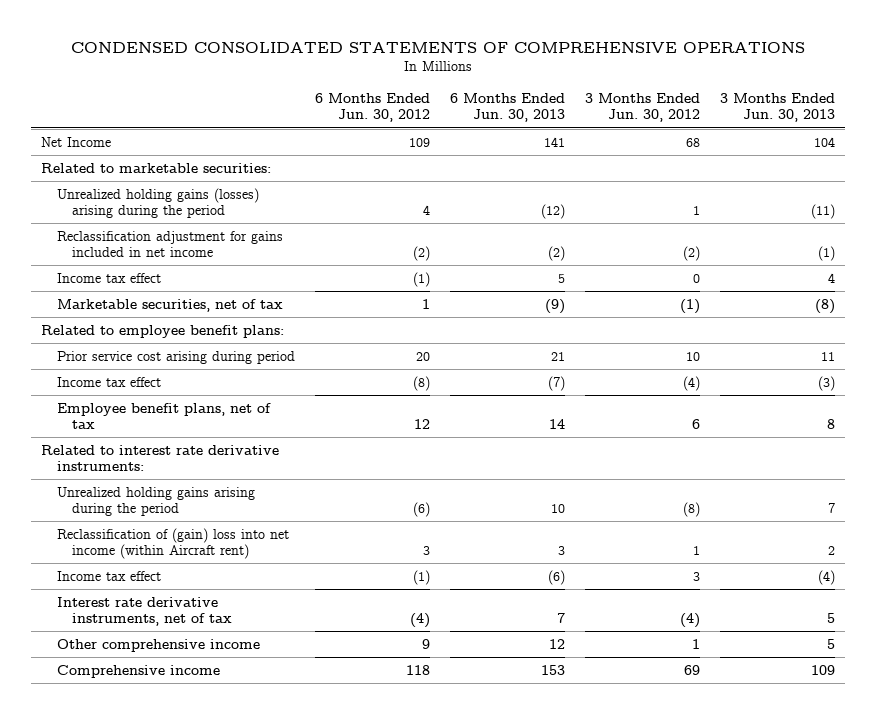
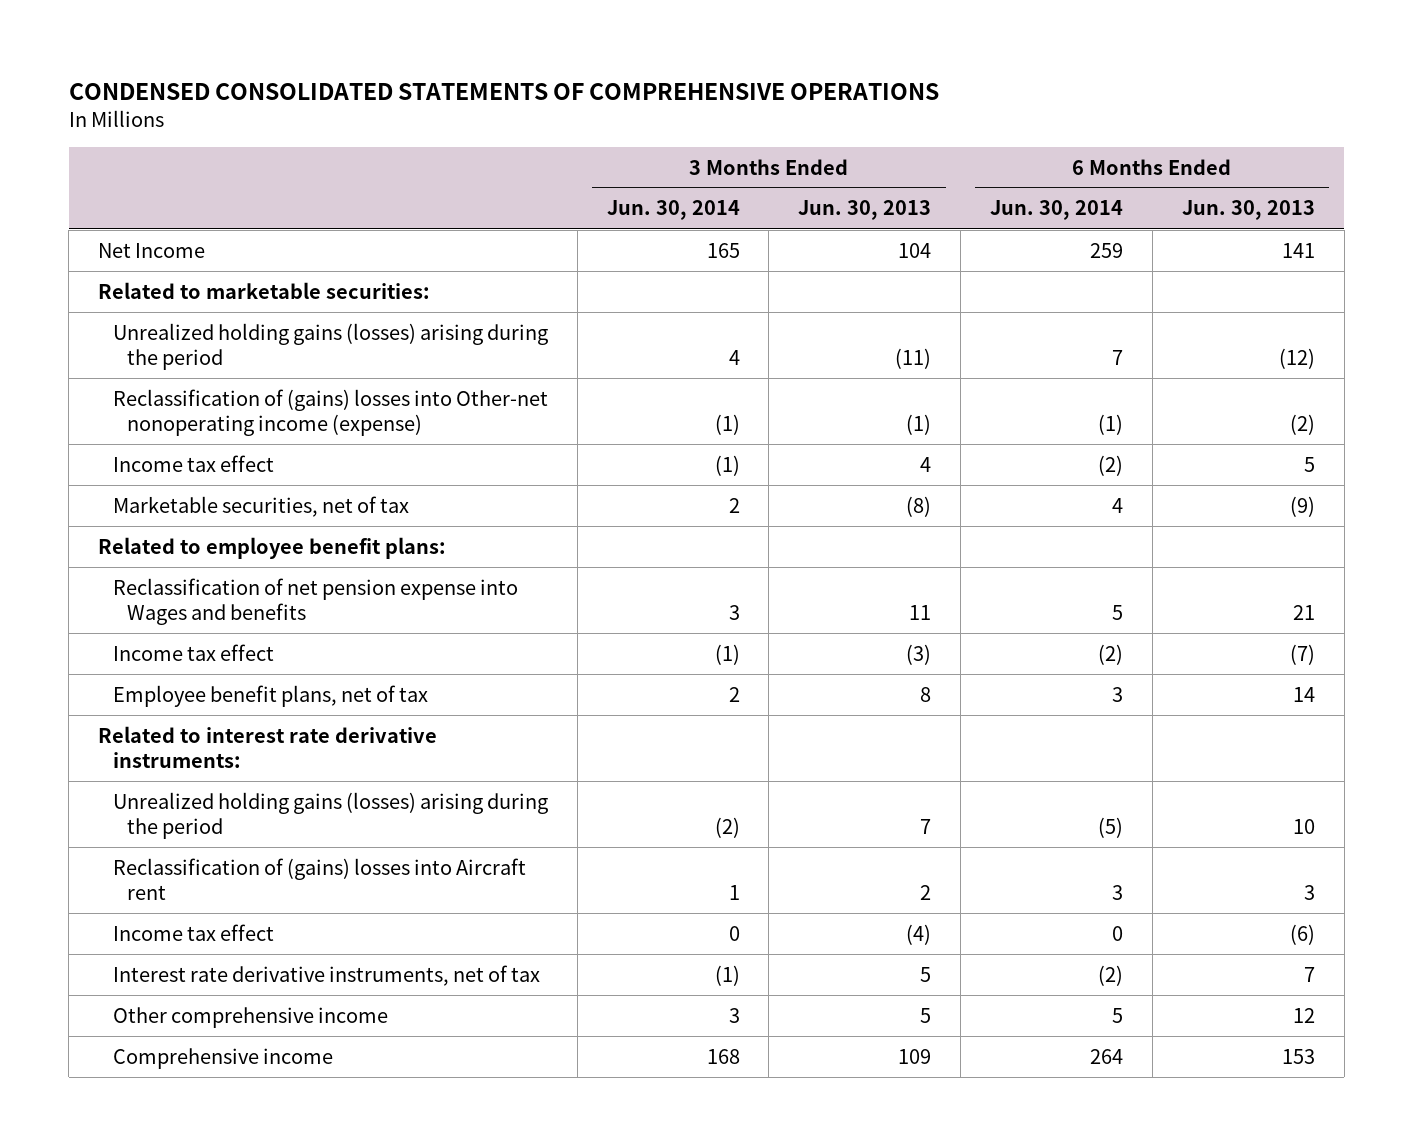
[314,93,430,123] 6 Months Ended Jun. 30, 2012 -> none
[584,93,700,123] 3 Months Ended Jun. 30, 2012 -> none
none -> [606,200,740,221] Jun. 30, 2014
none -> [989,200,1123,221] Jun. 30, 2014
[56,230,283,258] Reclassification adjustment for gains included in net income -> [112,388,548,436] Reclassification of (gains) losses into Other-net nonoperating income (expense)
[56,350,295,364] Prior service cost arising during period -> [112,577,518,625] Reclassification of net pension expense into Wages and benefits
[56,486,255,517] Unrealized holding gains arising during the period -> [112,791,548,839] Unrealized holding gains (losses) arising during the period
[56,527,289,560] Reclassification of (gain) loss into net income (within Aircraft rent) -> [112,857,526,900] Reclassification of (gains) losses into Aircraft rent

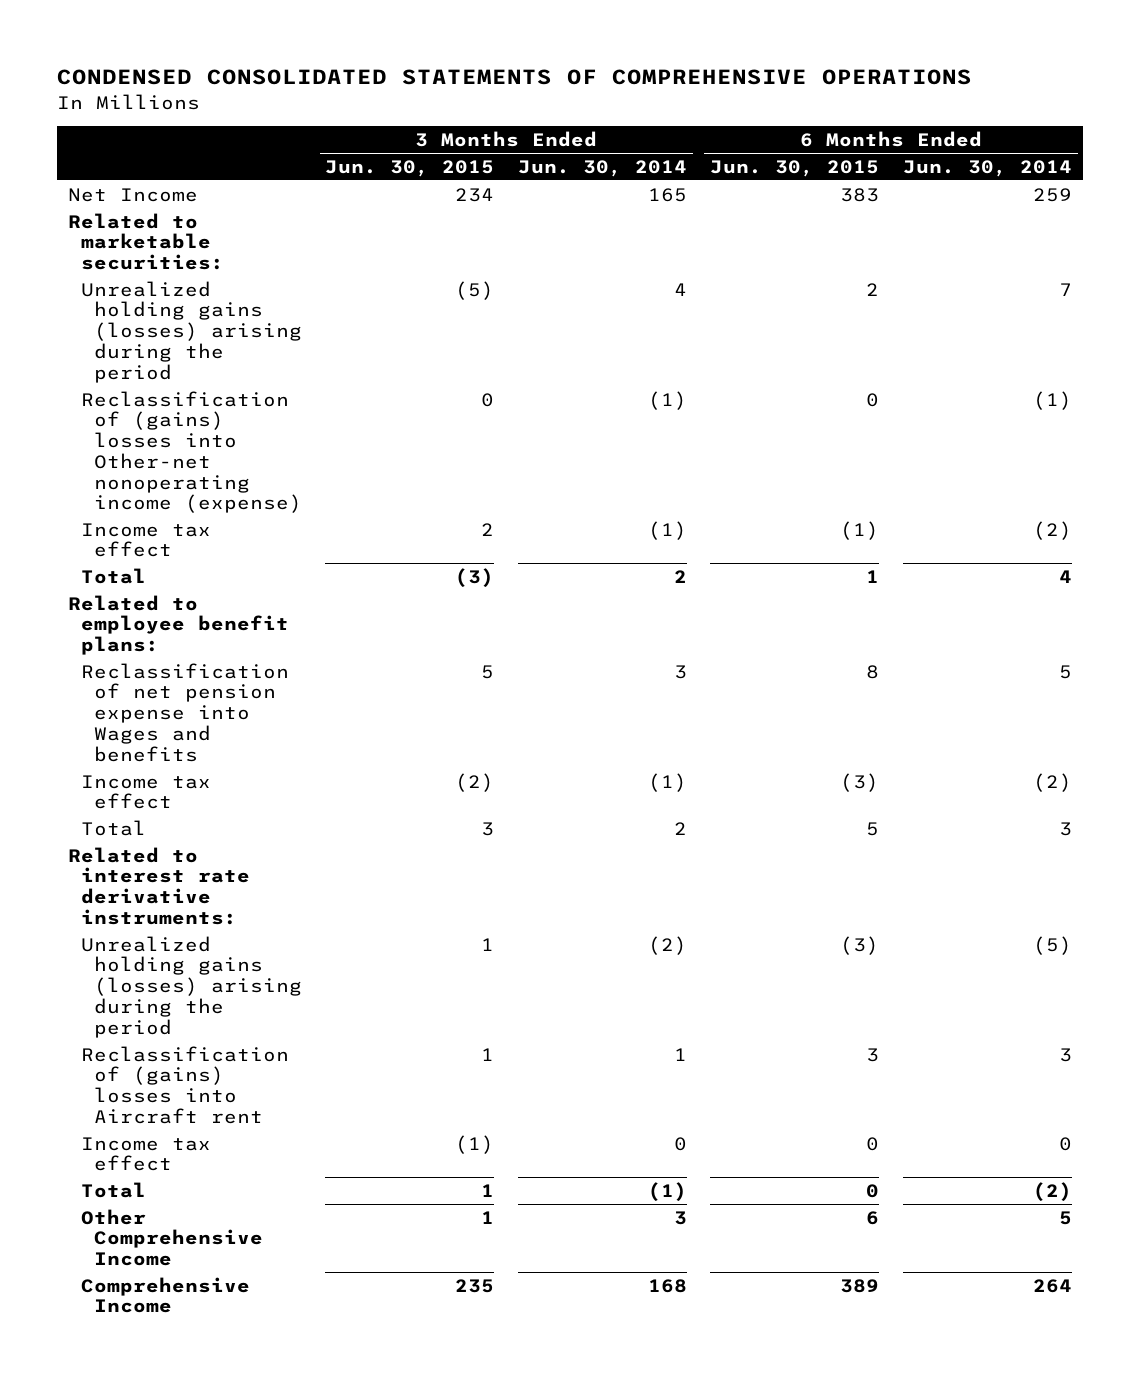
[798,200,932,221] Jun. 30, 2013 -> none
[1181,200,1315,221] Jun. 30, 2013 -> none
none -> [325,159,495,177] Jun. 30, 2015
none -> [710,159,880,177] Jun. 30, 2015
[112,495,409,517] Marketable securities, net of tax -> [81,567,147,584] Total
[112,684,428,707] Employee benefit plans, net of tax -> [81,819,147,836] Total
[112,964,540,986] Interest rate derivative instruments, net of tax -> [81,1181,147,1198] Total
[112,1006,388,1028] Other comprehensive income -> [81,1208,263,1267] Other Comprehensive Income
[112,1047,333,1069] Comprehensive income -> [81,1276,251,1314] Comprehensive Income

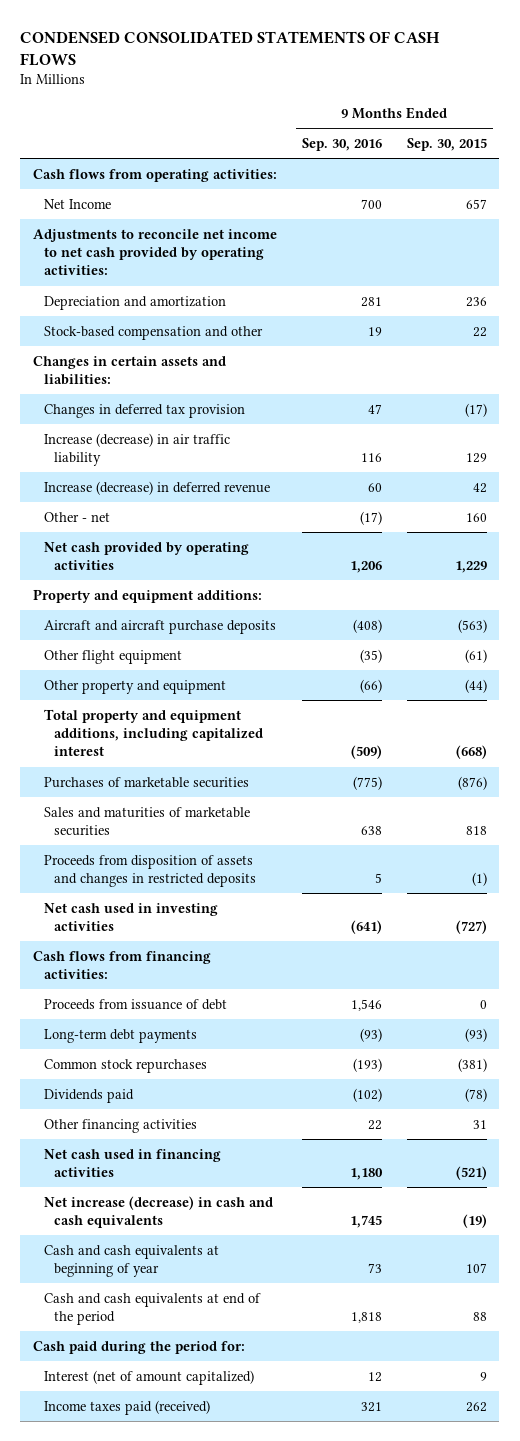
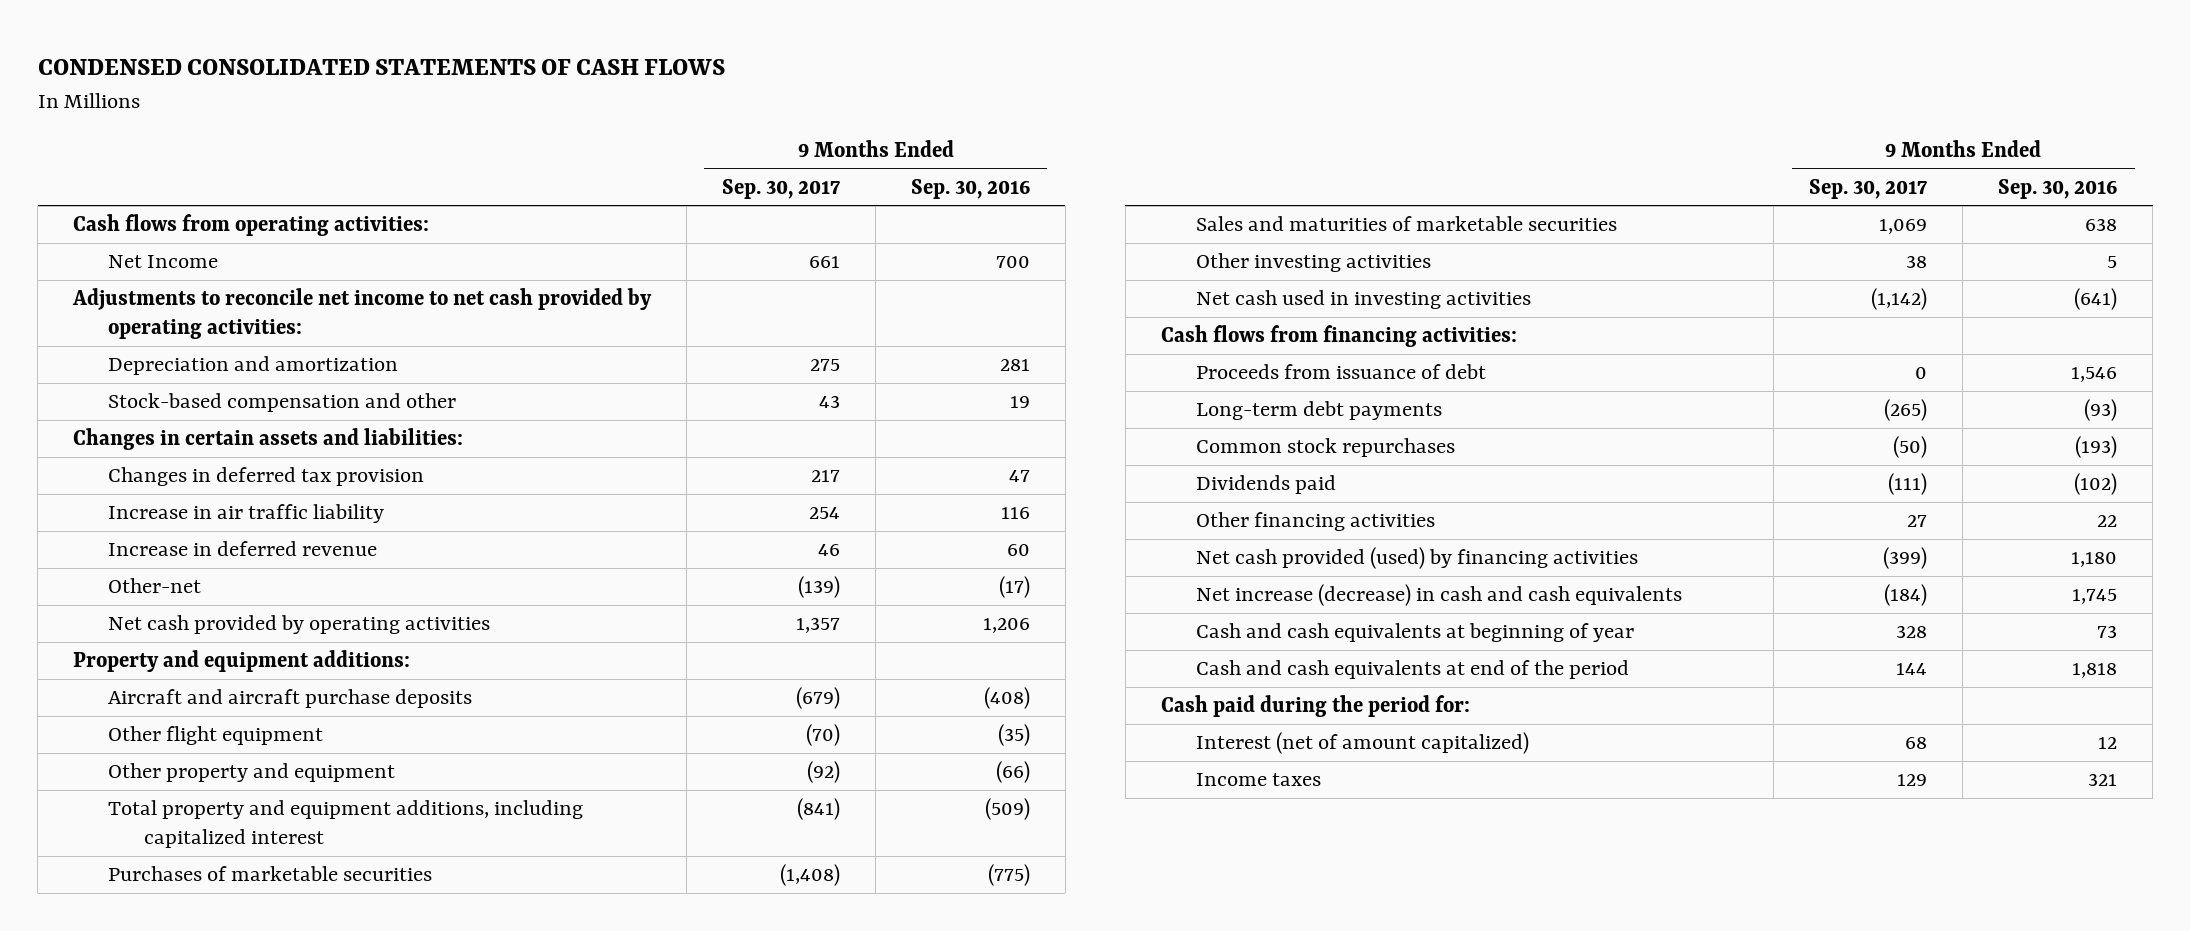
[406,137,487,151] Sep. 30, 2015 -> none
none -> [721,178,840,199] Sep. 30, 2017
[43,432,230,466] Increase (decrease) in air traffic liability -> [108,504,385,524] Increase in air traffic liability
[43,480,270,495] Increase (decrease) in deferred revenue -> [108,541,378,557] Increase in deferred revenue
[43,511,110,522] Other - net -> [108,578,202,594] Other-net
[43,854,257,887] Proceeds from disposition of assets and changes in restricted deposits -> [1195,253,1431,273] Other investing activities
[43,1148,221,1177] Net cash used in financing activities -> [1195,547,1638,570] Net cash provided (used) by financing activities
[43,1399,210,1415] Income taxes paid (received) -> [1195,773,1321,787] Income taxes

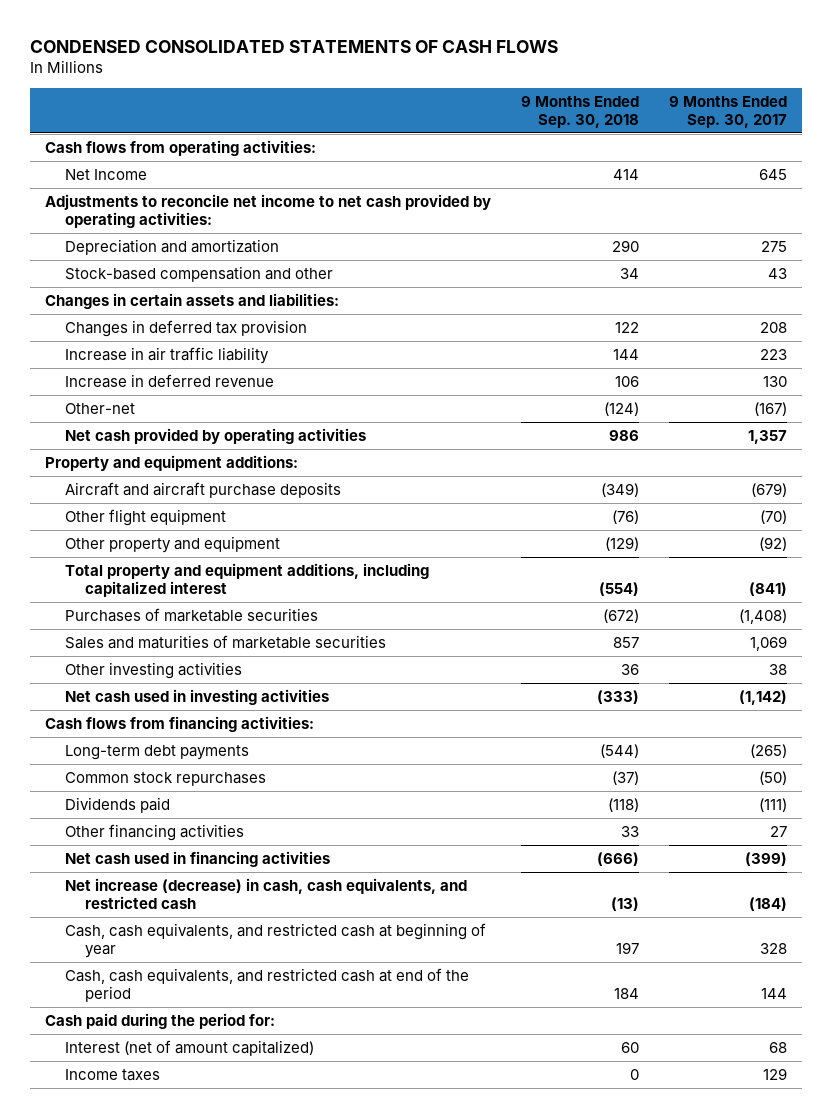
[910,178,1030,199] Sep. 30, 2016 -> none
none -> [520,96,639,128] 9 Months Ended Sep. 30, 2018
[808,256,840,269] 661 -> [758,168,787,180] 645
[810,470,840,483] 217 -> [759,321,787,333] 208
[808,507,840,520] 254 -> [759,348,787,360] 223
[817,544,840,557] 46 -> [762,375,787,387] 130
[797,576,840,599] (139) -> [753,401,787,416] (167)
[1195,364,1486,380] Proceeds from issuance of debt -> none
[1195,547,1638,570] Net cash provided (used) by financing activities -> [65,850,331,867] Net cash used in financing activities
[1195,584,1682,607] Net increase (decrease) in cash and cash equivalents -> [65,877,468,909] Net increase (decrease) in cash, cash equivalents, and restricted cash
[1195,623,1634,643] Cash and cash equivalents at beginning of year -> [65,922,487,958] Cash, cash equivalents, and restricted cash at beginning of year
[1195,660,1629,680] Cash and cash equivalents at end of the period -> [65,967,470,1002] Cash, cash equivalents, and restricted cash at end of the period

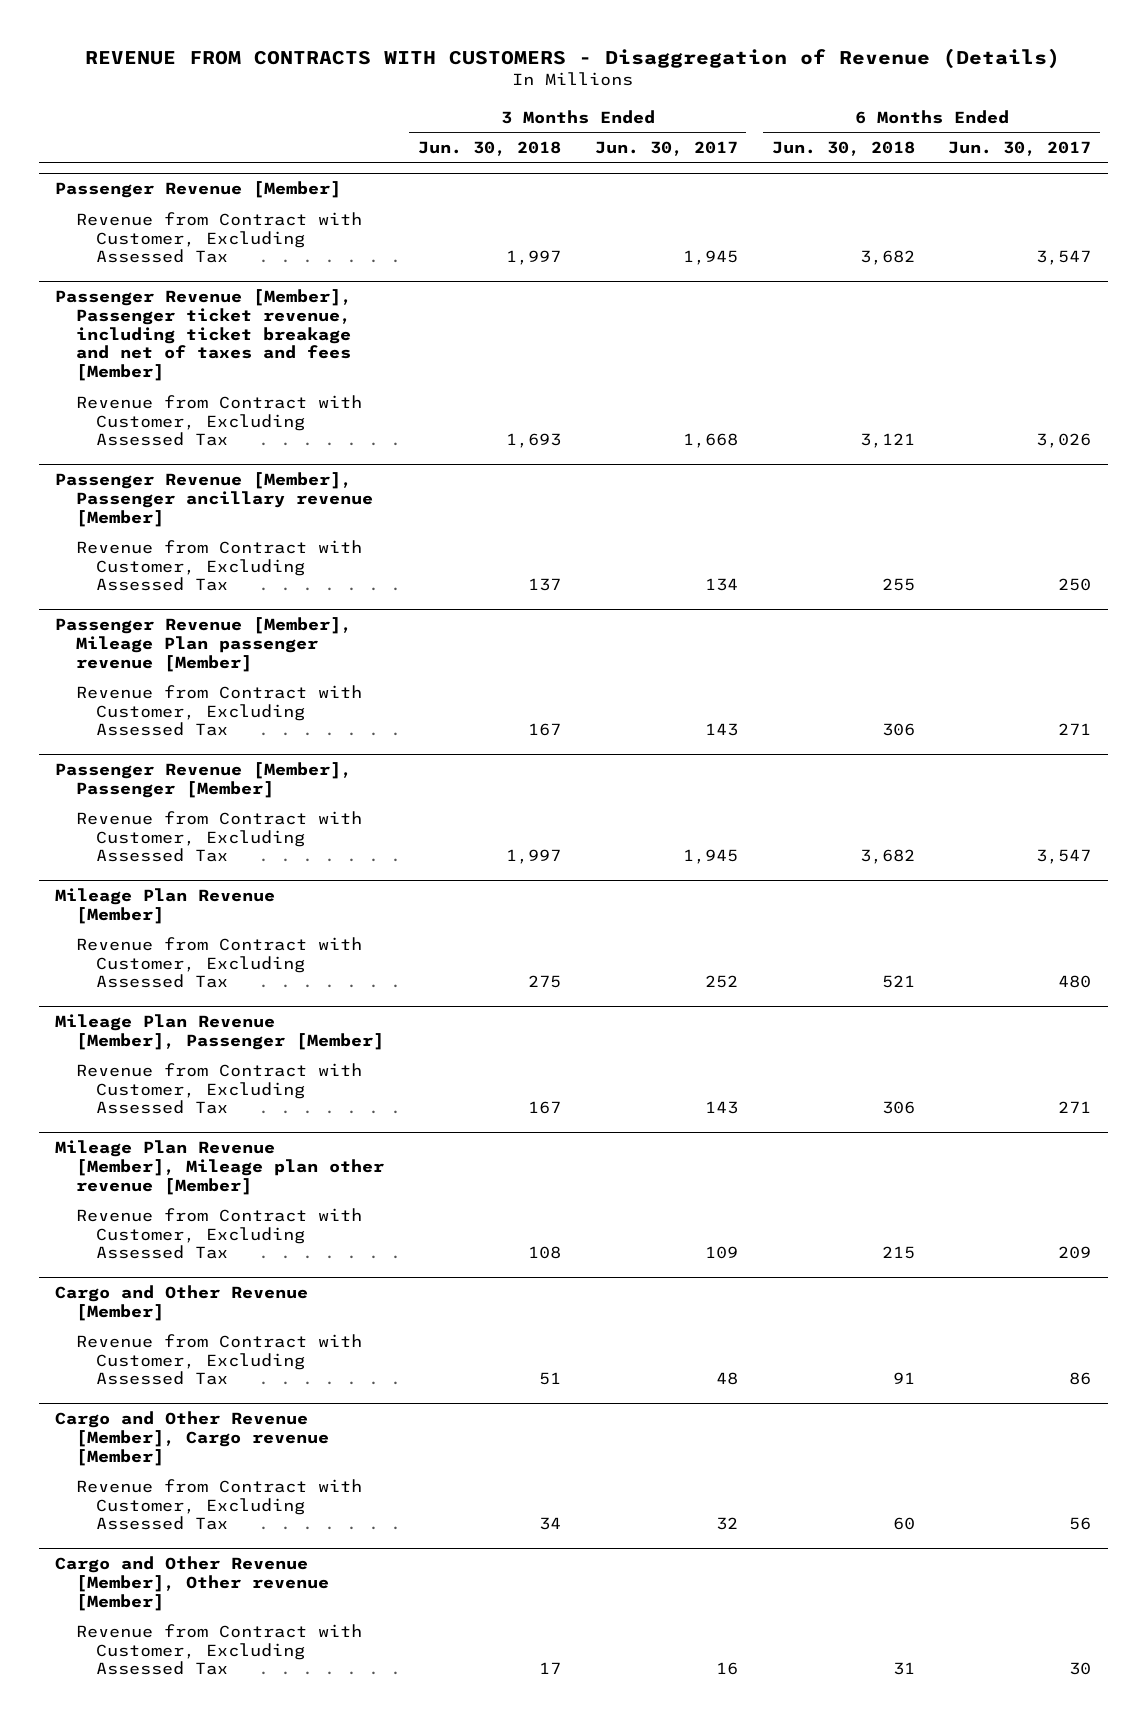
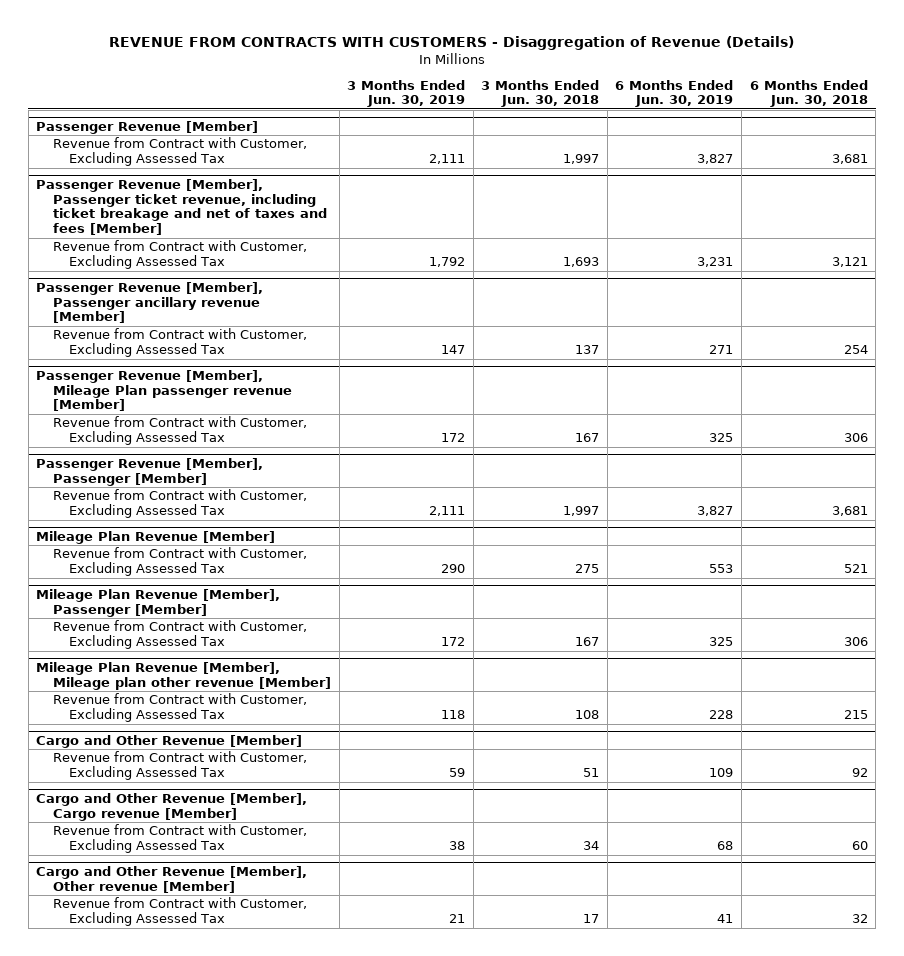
[594,140,738,156] Jun. 30, 2017 -> none
[948,140,1092,156] Jun. 30, 2017 -> none
none -> [347,79,466,108] 3 Months Ended Jun. 30, 2019
none -> [615,79,734,108] 6 Months Ended Jun. 30, 2019
[859,250,915,266] 3,682 -> [831,154,868,165] 3,681
[881,578,915,592] 255 -> [843,345,868,355] 254
[859,849,915,865] 3,682 -> [831,506,868,517] 3,681
[892,1372,915,1385] 91 -> [851,768,868,778] 92
[892,1662,915,1676] 31 -> [851,914,868,924] 32

